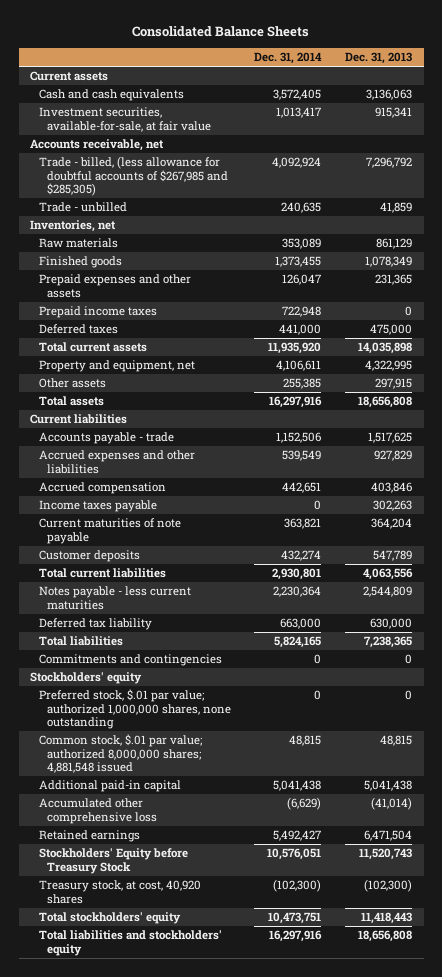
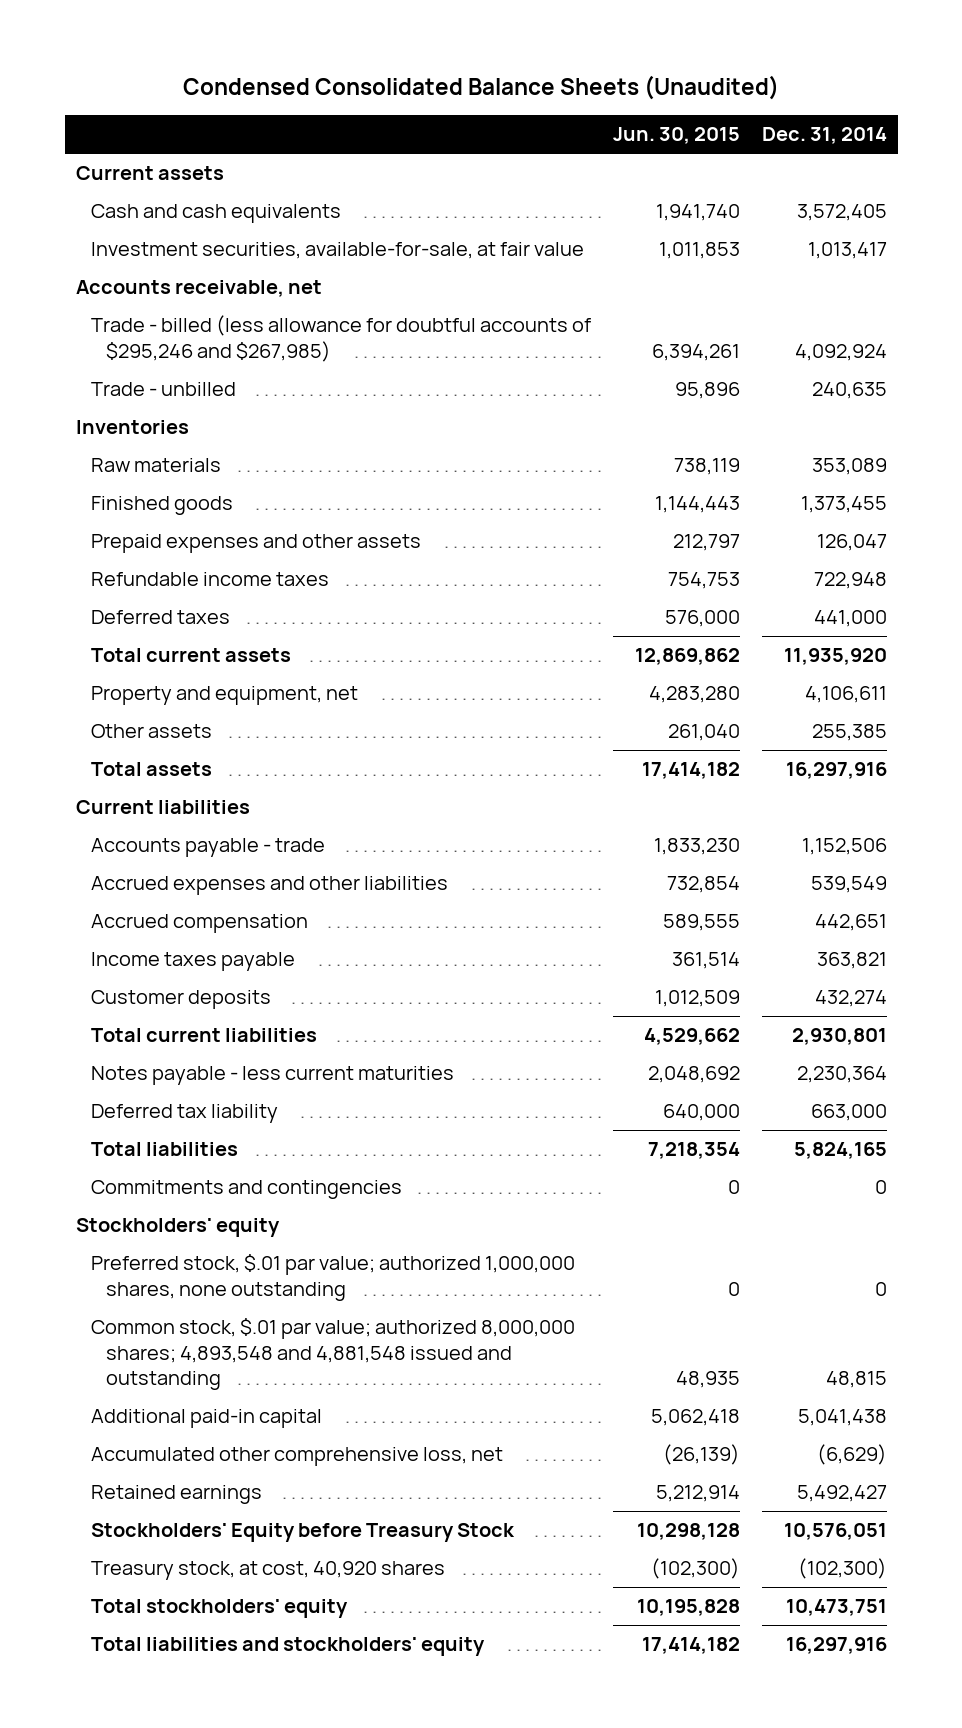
[132,26,310,38] Consolidated Balance Sheets -> [183,75,780,101] Condensed Consolidated Balance Sheets (Unaudited)
[345,52,413,65] Dec. 31, 2013 -> none
none -> [612,127,740,145] Jun. 30, 2015
[38,156,228,196] Trade - billed, (less allowance for doubtful accounts of $267,985 and $285,305) -> [90,315,591,362] Trade - billed (less allowance for doubtful accounts of $295,246 and $267,985)
[30,220,117,233] Inventories, net -> [75,420,189,435] Inventories
[38,306,157,319] Prepaid income taxes -> [90,572,329,587] Refundable income taxes
[38,518,181,544] Current maturities of note payable -> none
[314,500,322,511] 0 -> [816,952,887,970] 363,821
[38,734,202,773] Common stock, $.01 par value; authorized 8,000,000 shares; 4,881,548 issued -> [90,1318,575,1391] Common stock, $.01 par value; authorized 8,000,000 shares; 4,893,548 and 4,881,548 issued and outstanding
[38,798,157,824] Accumulated other comprehensive loss -> [90,1447,503,1467] Accumulated other comprehensive loss, net

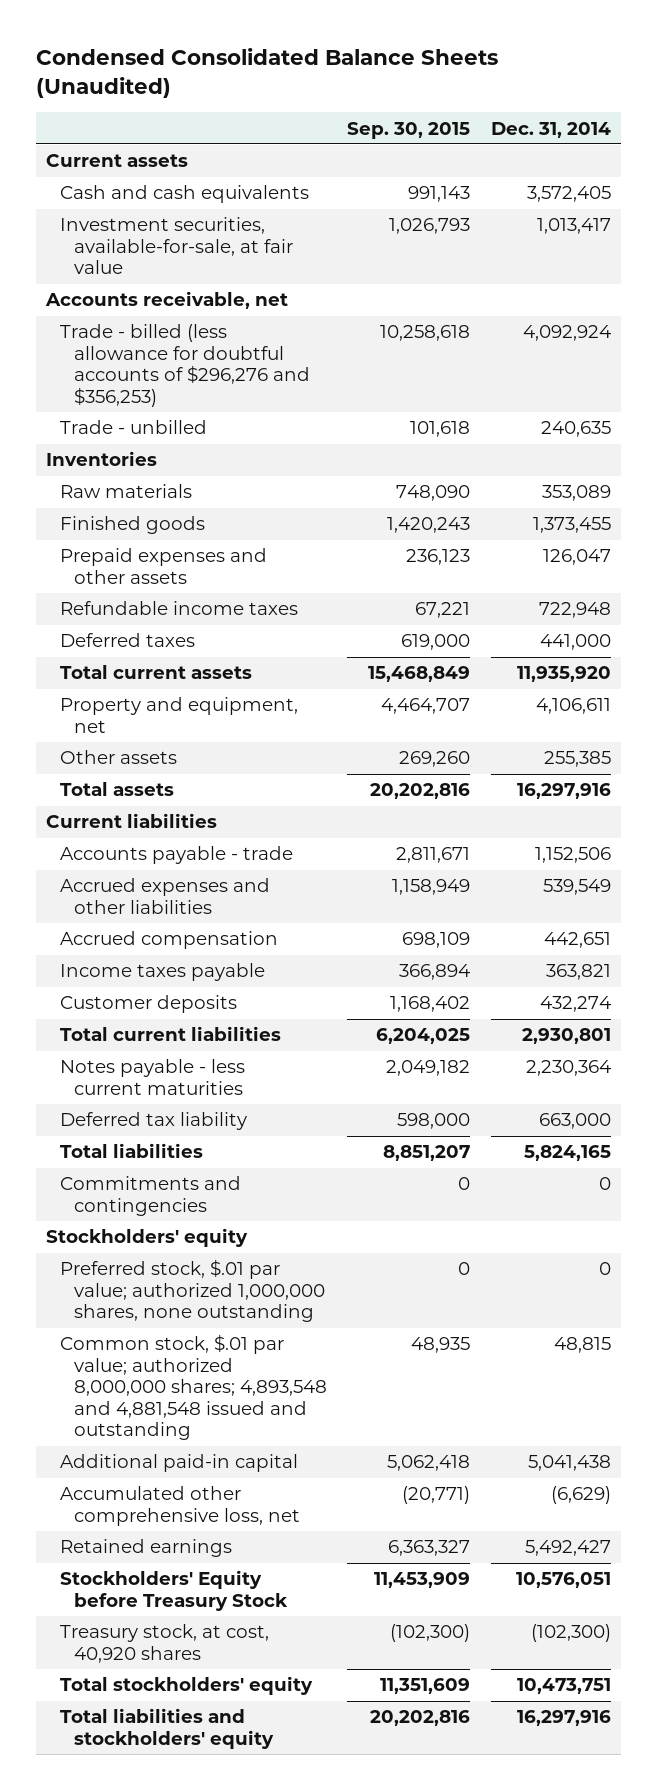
[612,127,740,145] Jun. 30, 2015 -> none
none -> [347,121,471,139] Sep. 30, 2015
[90,315,591,362] Trade - billed (less allowance for doubtful accounts of $295,246 and $267,985) -> [60,324,310,407] Trade - billed (less allowance for doubtful accounts of $296,276 and $356,253)

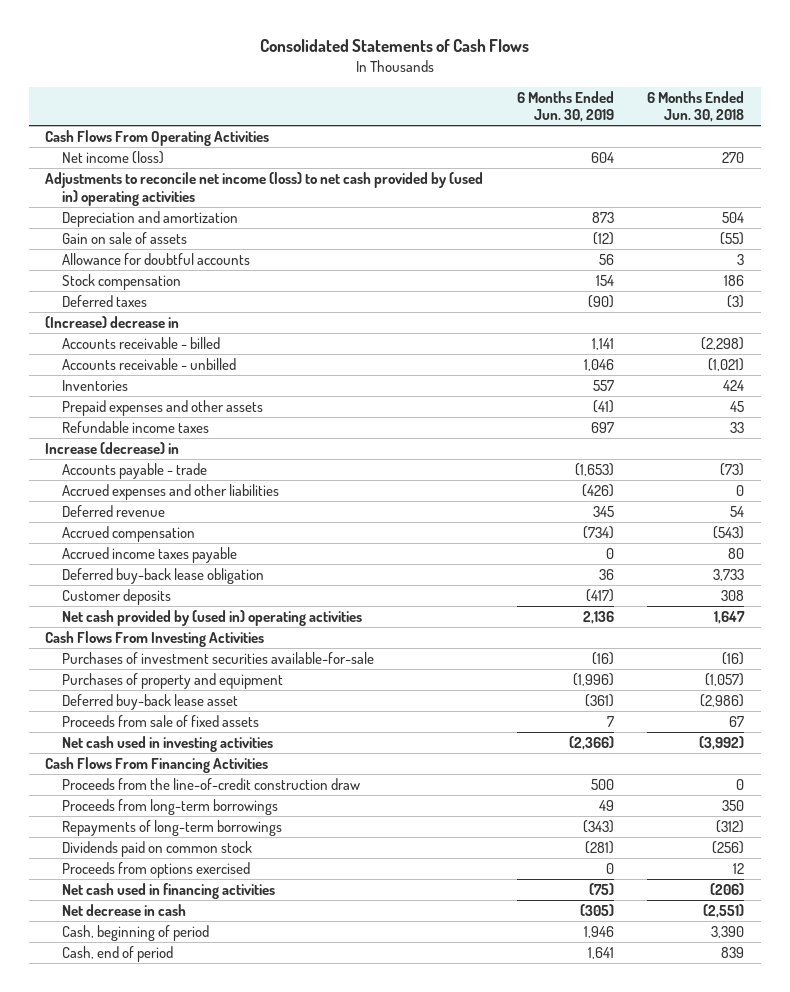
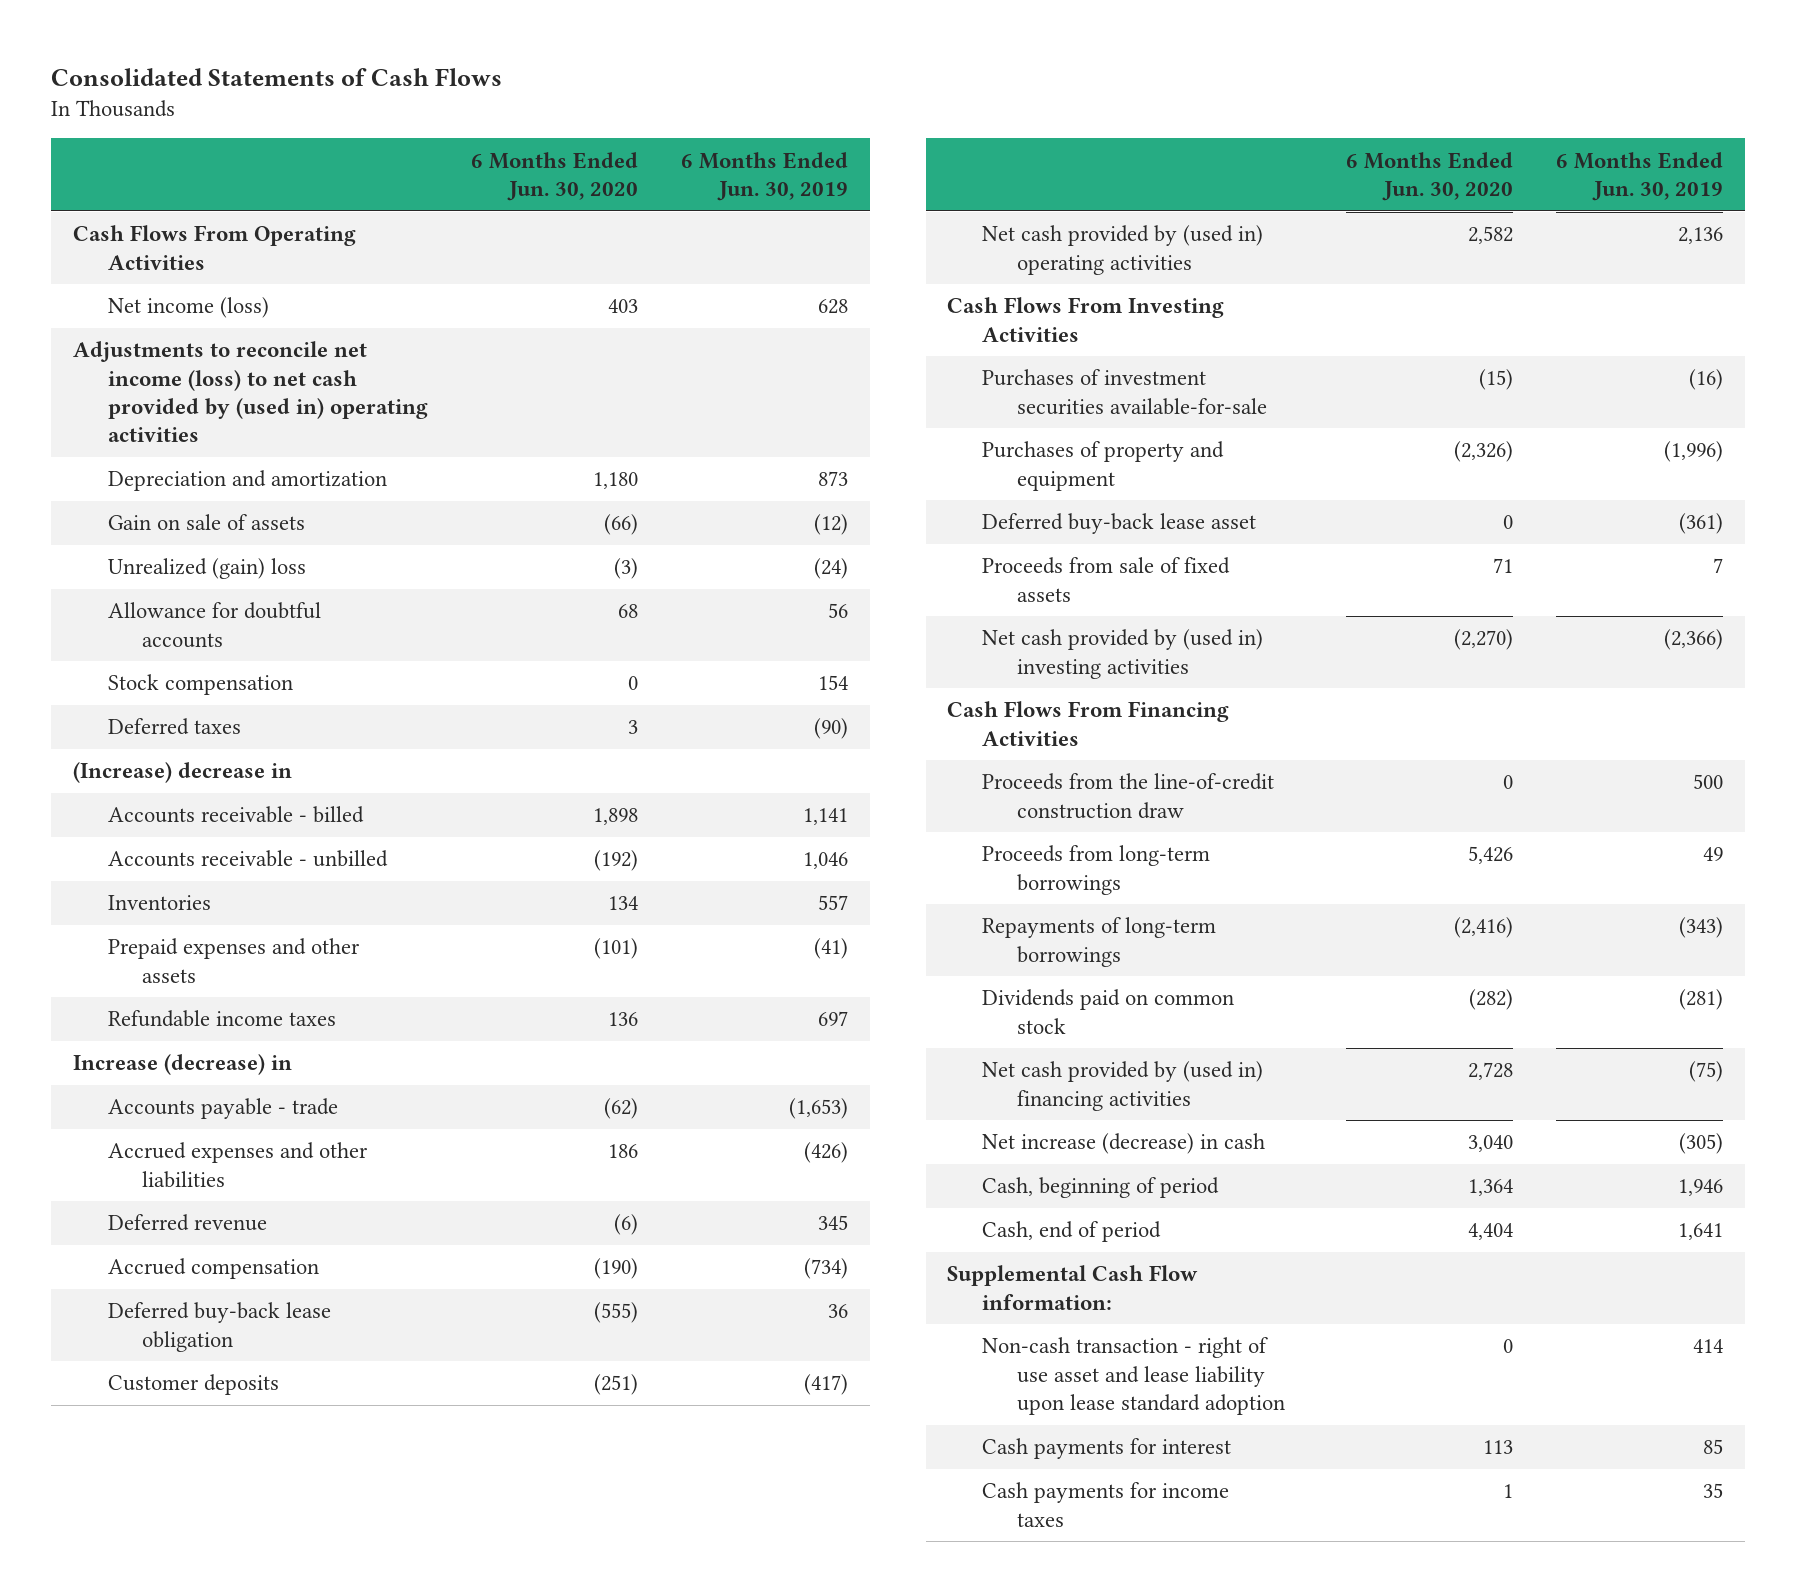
[647,90,745,123] 6 Months Ended Jun. 30, 2018 -> none
none -> [470,151,638,201] 6 Months Ended Jun. 30, 2020
[590,152,614,164] 604 -> [818,299,849,315] 628
none -> [107,558,306,580] Unrealized (gain) loss
[62,547,238,564] Accrued income taxes payable -> none
[62,736,274,753] Net cash used in investing activities -> [982,629,1264,679] Net cash provided by (used in) investing activities
[62,862,251,879] Proceeds from options exercised -> none
[62,883,276,900] Net cash used in financing activities -> [982,1061,1264,1111] Net cash provided by (used in) financing activities
[62,904,187,917] Net decrease in cash -> [982,1133,1266,1155] Net increase (decrease) in cash
none -> [947,1265,1199,1310] Supplemental Cash Flow information:
none -> [982,1337,1286,1415] Non-cash transaction - right of use asset and lease liability upon lease standard adoption
none -> [982,1438,1232,1460] Cash payments for interest
none -> [982,1482,1230,1527] Cash payments for income taxes

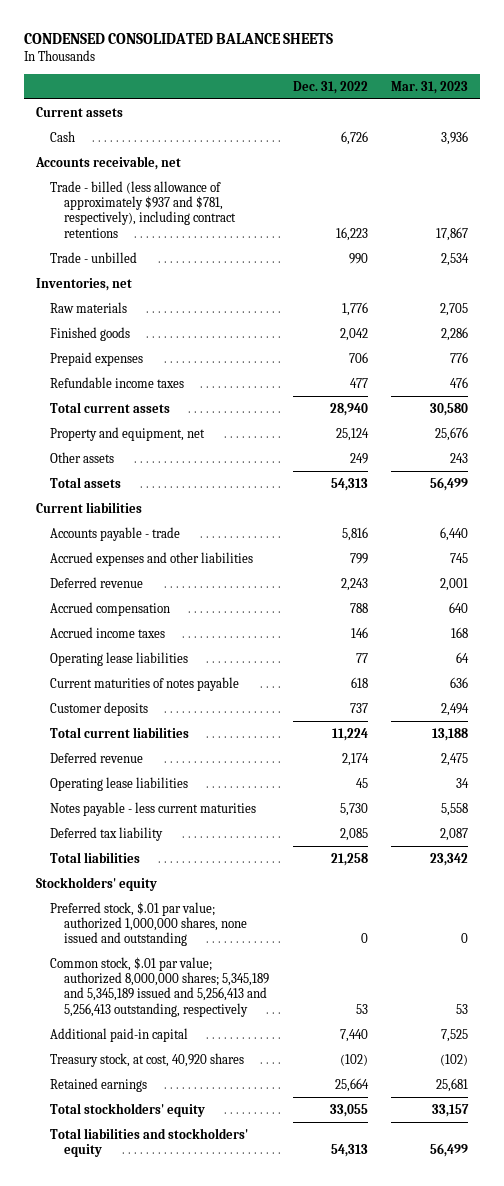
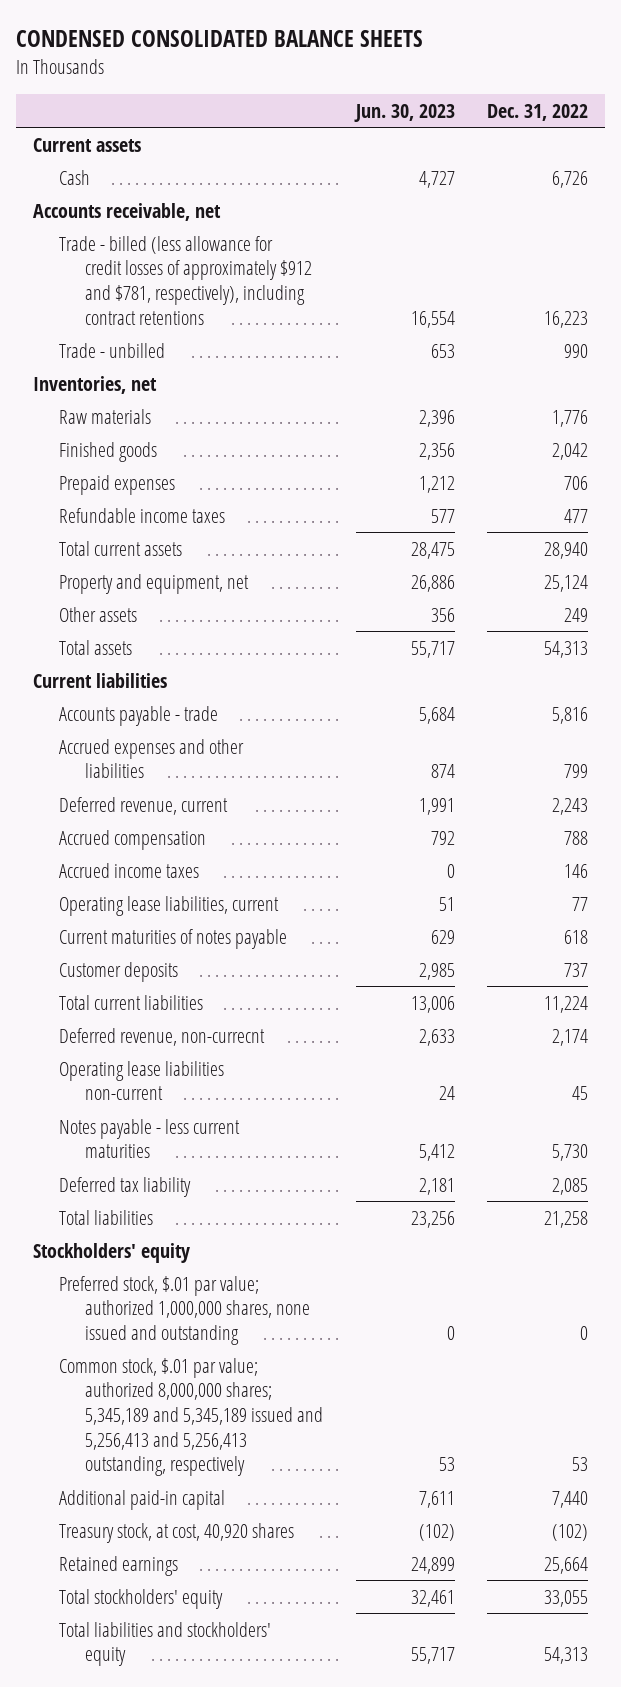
[391,80,469,94] Mar. 31, 2023 -> none
none -> [353,103,455,122] Jun. 30, 2023
[50,180,236,238] Trade - billed (less allowance of approximately $937 and $781, respectively), including contract retentions -> [58,235,312,325] Trade - billed (less allowance for credit losses of approximately $912 and $781, respectively), including contract retentions
[50,576,144,588] Deferred revenue -> [58,796,228,815] Deferred revenue, current
[50,651,189,666] Operating lease liabilities -> [58,895,279,916] Operating lease liabilities, current
[50,751,144,763] Deferred revenue -> [58,1027,265,1046] Deferred revenue, non-currecnt
[50,776,189,791] Operating lease liabilities -> [58,1060,224,1101] Operating lease liabilities non-current

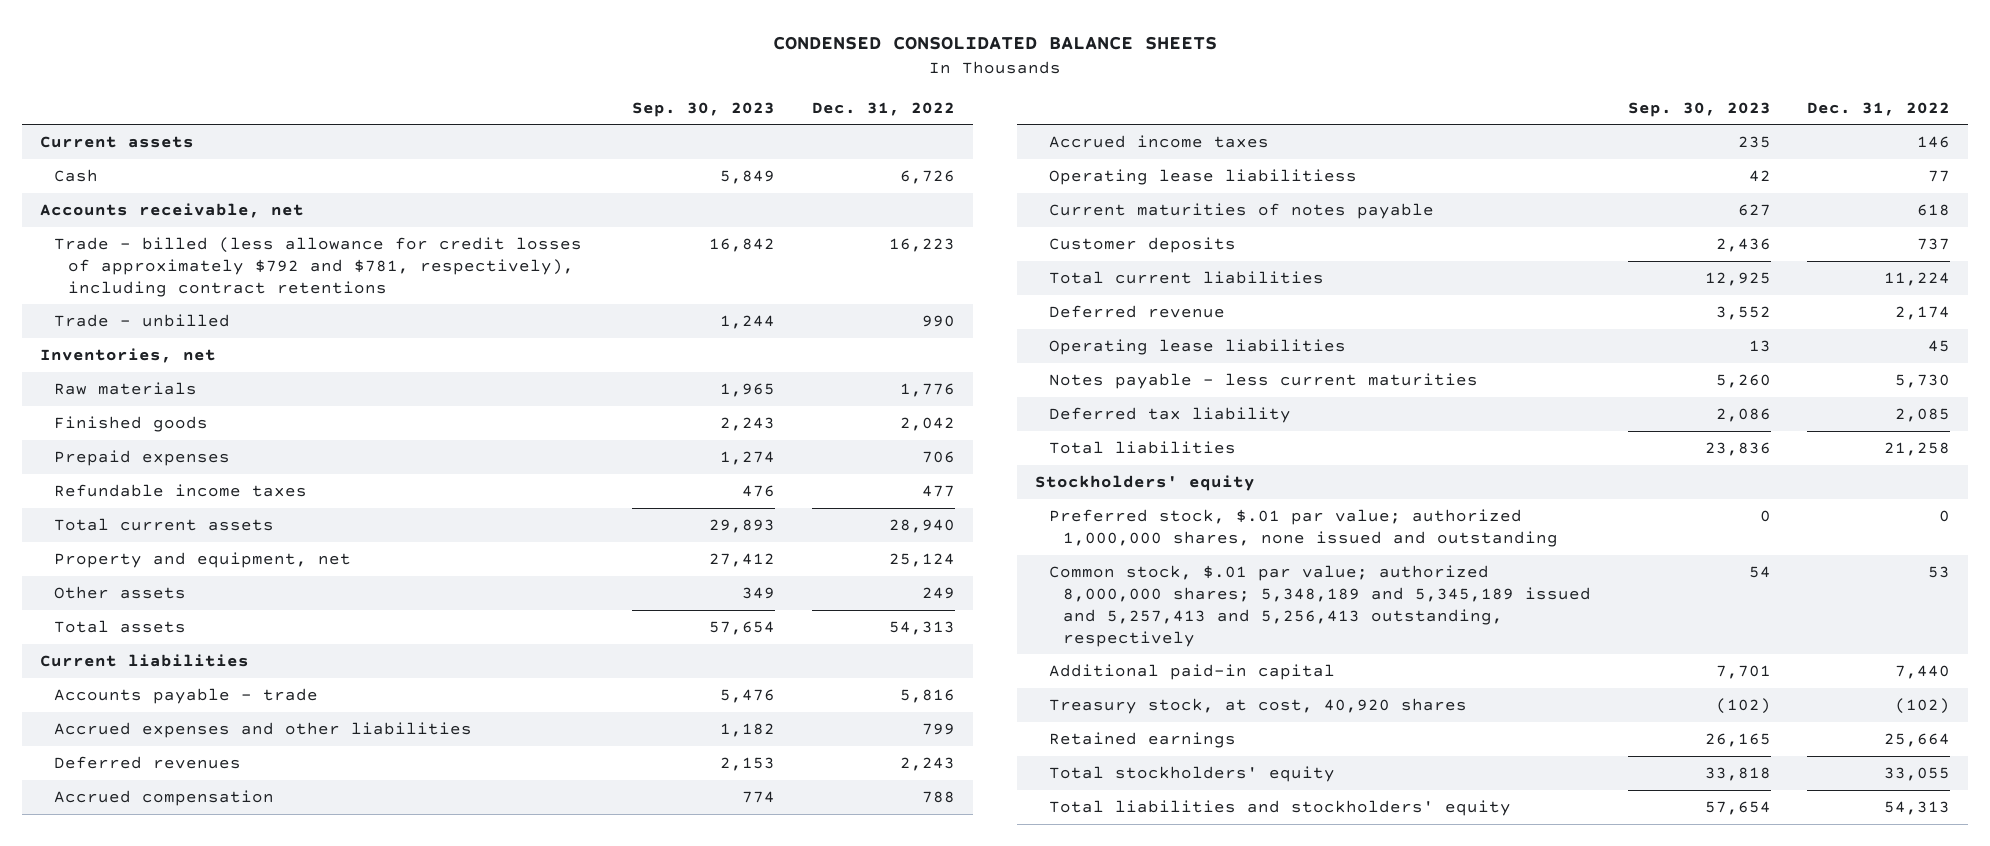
[353,103,455,122] Jun. 30, 2023 -> none
none -> [632,101,776,117] Sep. 30, 2023
[58,235,312,325] Trade - billed (less allowance for credit losses of approximately $912 and $781, respectively), including contract retentions -> [54,237,583,297] Trade - billed (less allowance for credit losses of approximately $792 and $781, respectively), including contract retentions
[58,796,228,815] Deferred revenue, current -> [54,756,242,770] Deferred revenues
[58,895,279,916] Operating lease liabilities, current -> [1049,169,1358,186] Operating lease liabilitiess
[58,1027,265,1046] Deferred revenue, non-currecnt -> [1049,305,1226,319] Deferred revenue
[58,1060,224,1101] Operating lease liabilities non-current -> [1049,339,1347,356] Operating lease liabilities
[58,1357,323,1477] Common stock, $.01 par value; authorized 8,000,000 shares; 5,345,189 and 5,345,189 issued and 5,256,413 and 5,256,413 outstanding, respectively -> [1049,565,1592,647] Common stock, $.01 par value; authorized 8,000,000 shares; 5,348,189 and 5,345,189 issued and 5,257,413 and 5,256,413 outstanding, respectively

